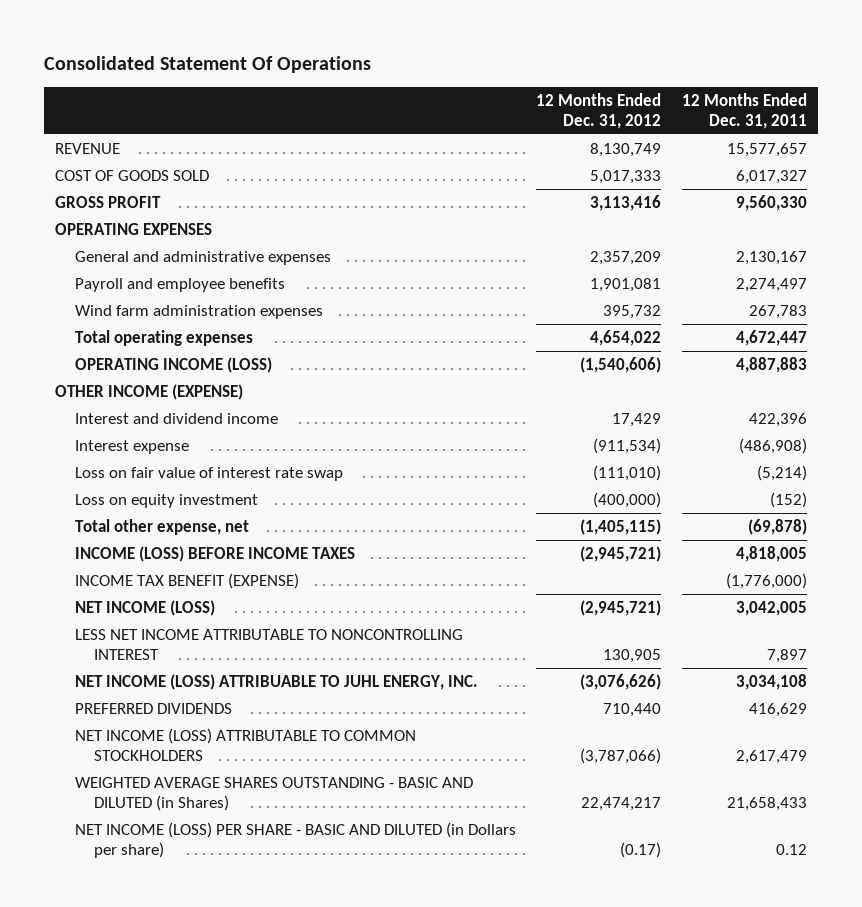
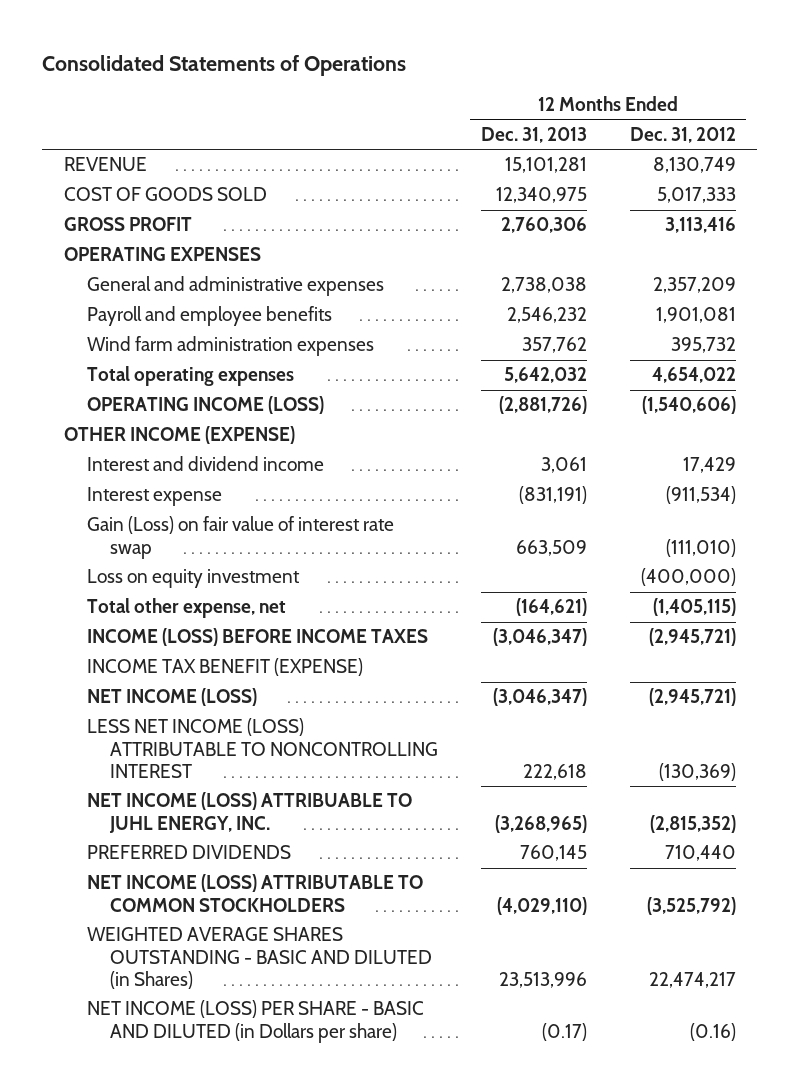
[44,56,372,74] Consolidated Statement Of Operations -> [41,55,406,77] Consolidated Statements of Operations
[682,92,808,129] 12 Months Ended Dec. 31, 2011 -> none
none -> [480,127,587,144] Dec. 31, 2013
[74,466,343,481] Loss on fair value of interest rate swap -> [86,516,394,559] Gain (Loss) on fair value of interest rate swap
[74,628,463,660] LESS NET INCOME ATTRIBUTABLE TO NONCONTROLLING INTEREST -> [86,718,438,779] LESS NET INCOME (LOSS) ATTRIBUTABLE TO NONCONTROLLING INTEREST
[603,648,662,663] 130,905 -> [658,763,736,782] (130,369)
[580,673,662,690] (3,076,626) -> [649,814,736,833] (2,815,352)
[580,747,662,764] (3,787,066) -> [646,896,736,915] (3,525,792)
[620,841,662,858] (0.17) -> [689,1022,736,1041] (0.16)

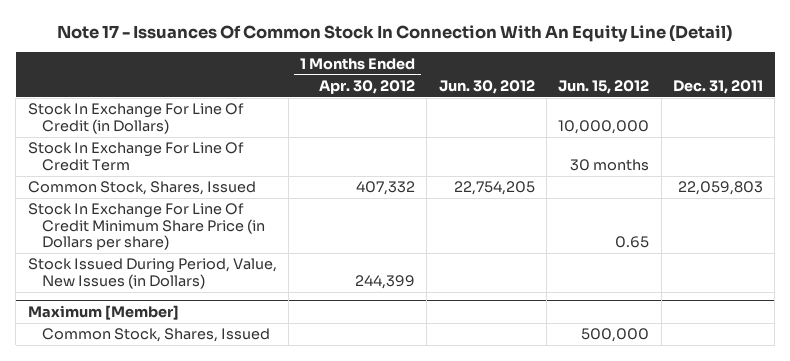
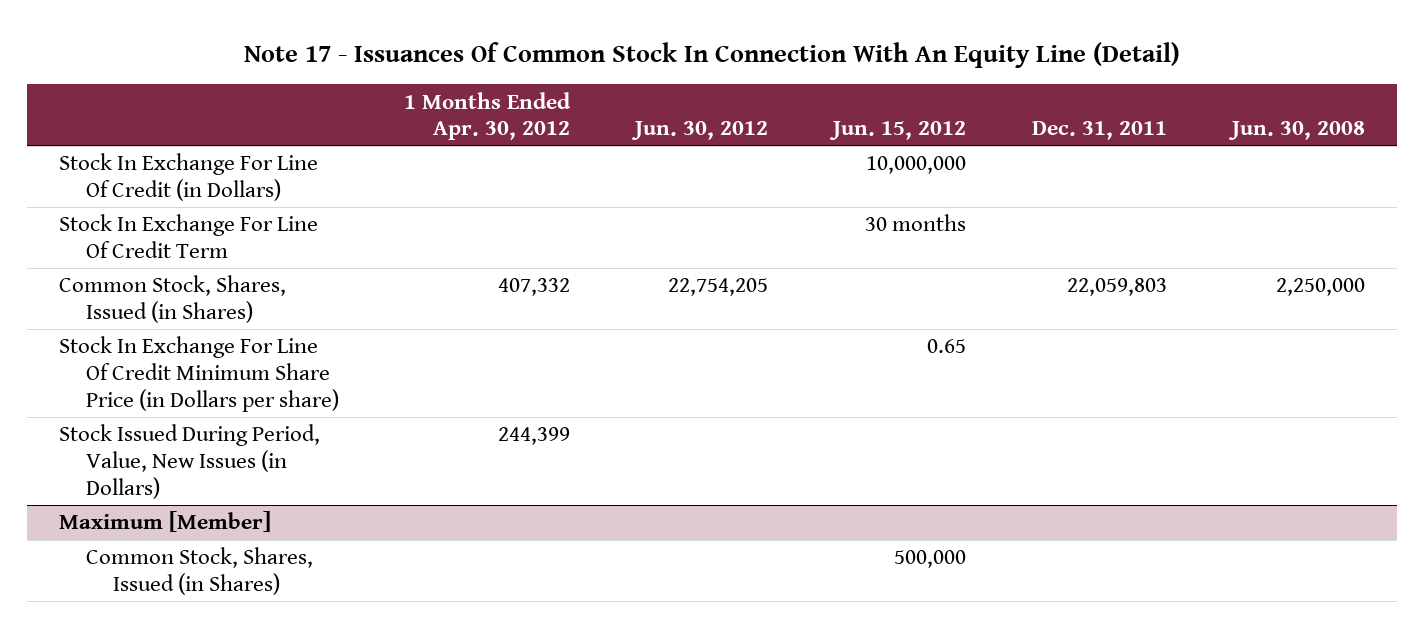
none -> [1227,121,1365,141] Jun. 30, 2008
[27,181,256,196] Common Stock, Shares, Issued -> [59,275,287,323] Common Stock, Shares, Issued (in Shares)
[42,328,271,343] Common Stock, Shares, Issued -> [85,547,313,595] Common Stock, Shares, Issued (in Shares)

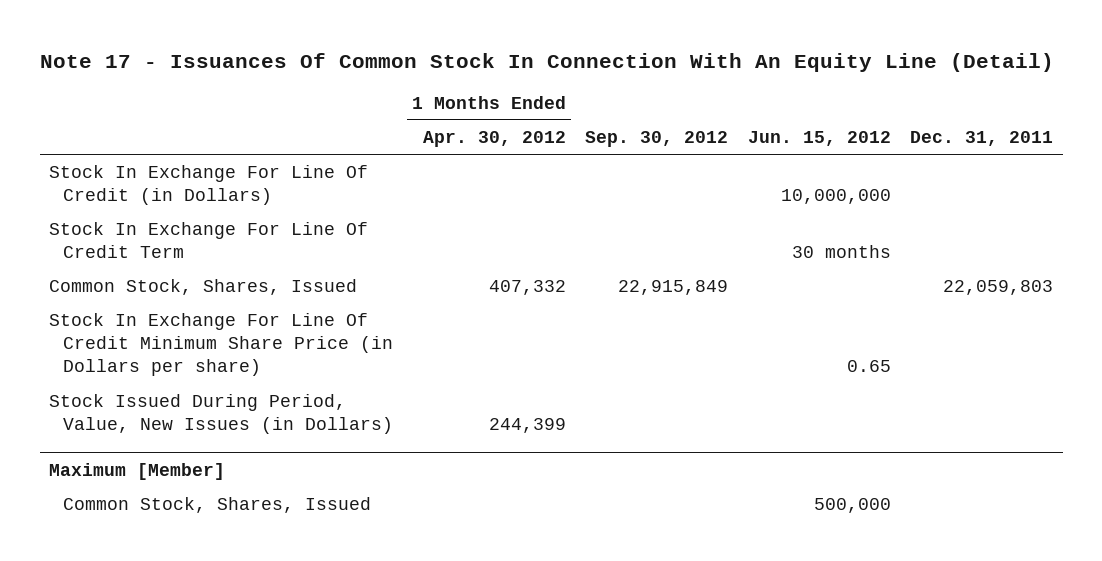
[631,121,769,141] Jun. 30, 2012 -> none
[1227,121,1365,141] Jun. 30, 2008 -> none
none -> [585,131,729,148] Sep. 30, 2012
[59,275,287,323] Common Stock, Shares, Issued (in Shares) -> [49,279,358,296] Common Stock, Shares, Issued
[85,547,313,595] Common Stock, Shares, Issued (in Shares) -> [62,497,371,514] Common Stock, Shares, Issued

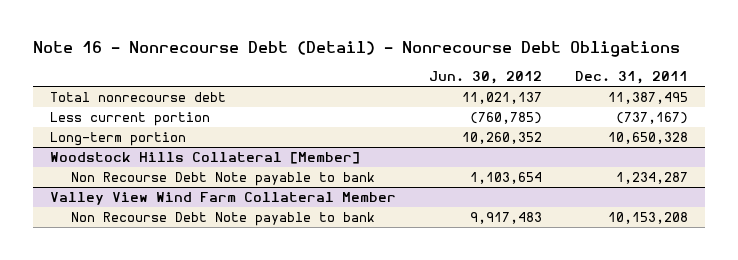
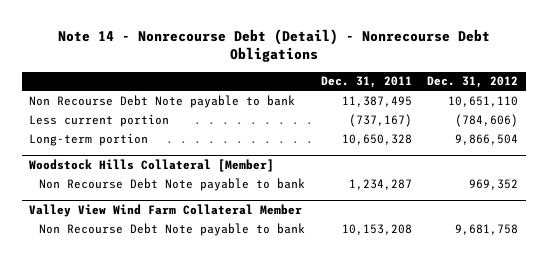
[32,41,680,58] Note 16 - Nonrecourse Debt (Detail) - Nonrecourse Debt Obligations -> [57,28,490,63] Note 14 - Nonrecourse Debt (Detail) - Nonrecourse Debt Obligations
[428,71,542,85] Jun. 30, 2012 -> none
none -> [427,76,519,89] Dec. 31, 2012
[49,91,226,102] Total nonrecourse debt -> [29,94,296,108] Non Recourse Debt Note payable to bank

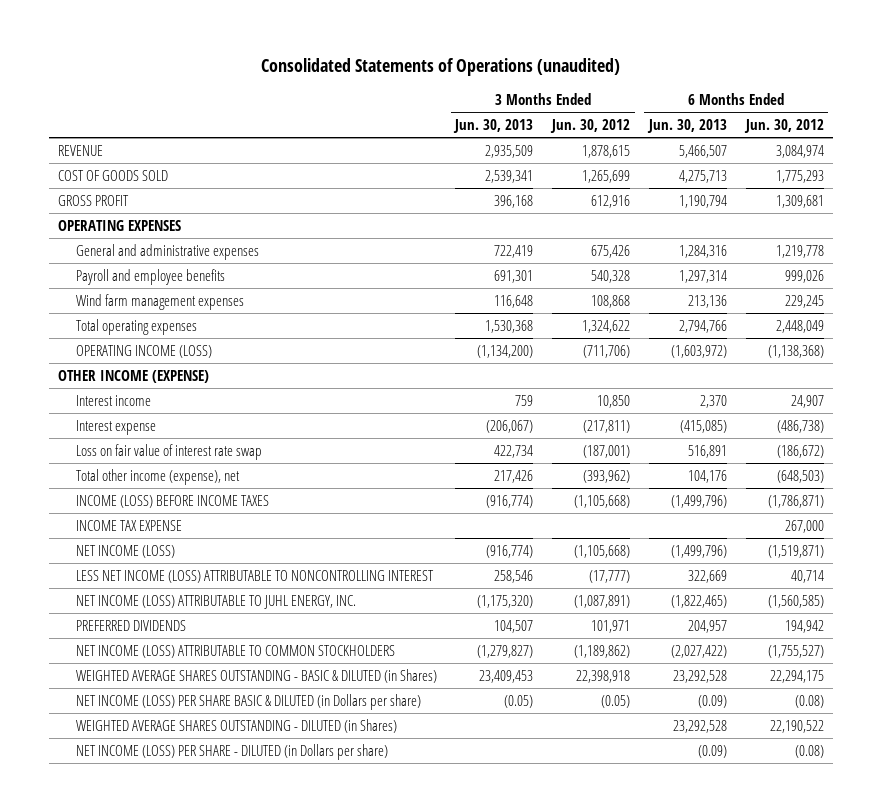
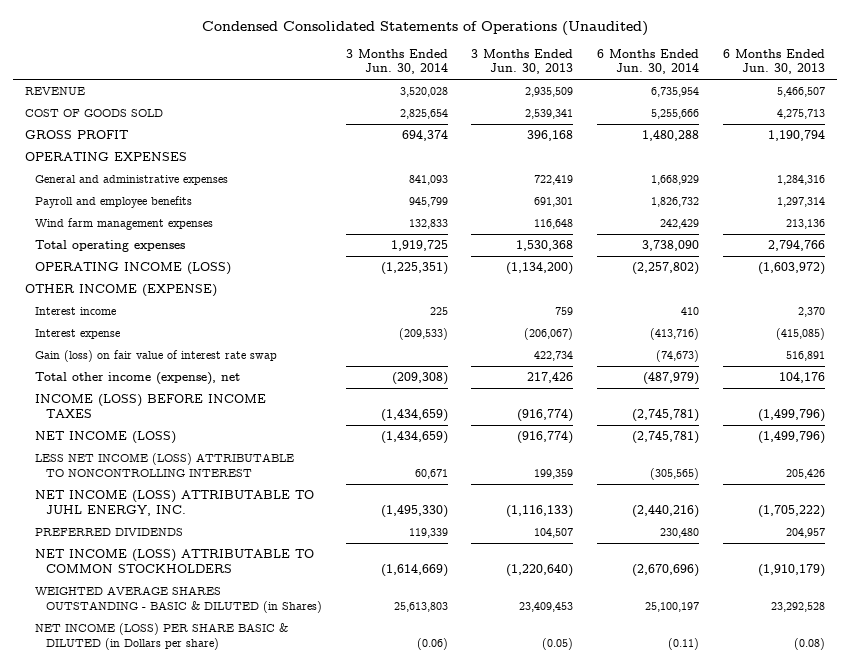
[261,58,621,77] Consolidated Statements of Operations (unaudited) -> [201,20,648,36] Condensed Consolidated Statements of Operations (Unaudited)
[550,119,631,134] Jun. 30, 2012 -> none
[743,119,824,134] Jun. 30, 2012 -> none
none -> [345,48,448,75] 3 Months Ended Jun. 30, 2014
none -> [597,48,700,75] 6 Months Ended Jun. 30, 2014
[75,443,262,460] Loss on fair value of interest rate swap -> [35,350,278,363] Gain (loss) on fair value of interest rate swap
[75,519,182,531] INCOME TAX EXPENSE -> none
[494,569,534,583] 258,546 -> [534,468,574,479] 199,359
[687,569,727,583] 322,669 -> [785,468,825,479] 205,426
[477,594,534,608] (1,175,320) -> [506,504,574,518] (1,116,133)
[670,594,727,608] (1,822,465) -> [757,504,825,518] (1,705,222)
[477,644,534,658] (1,279,827) -> [506,563,574,577] (1,220,640)
[670,644,727,658] (2,027,422) -> [757,563,825,577] (1,910,179)
[75,718,397,733] WEIGHTED AVERAGE SHARES OUTSTANDING - DILUTED (in Shares) -> none
[75,743,388,760] NET INCOME (LOSS) PER SHARE - DILUTED (in Dollars per share) -> none
[697,694,727,708] (0.09) -> [793,637,825,650] (0.08)

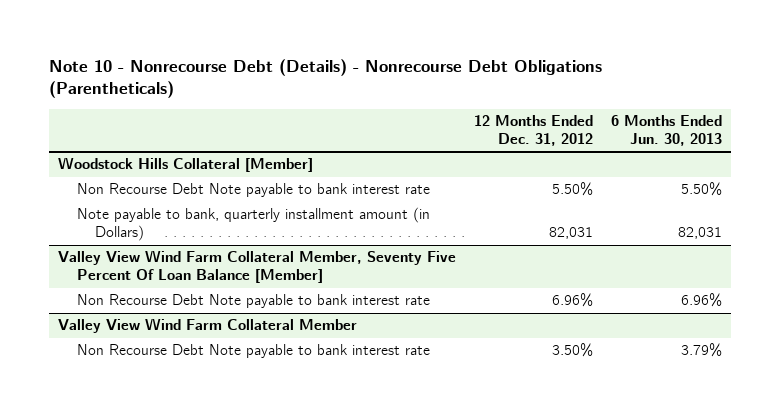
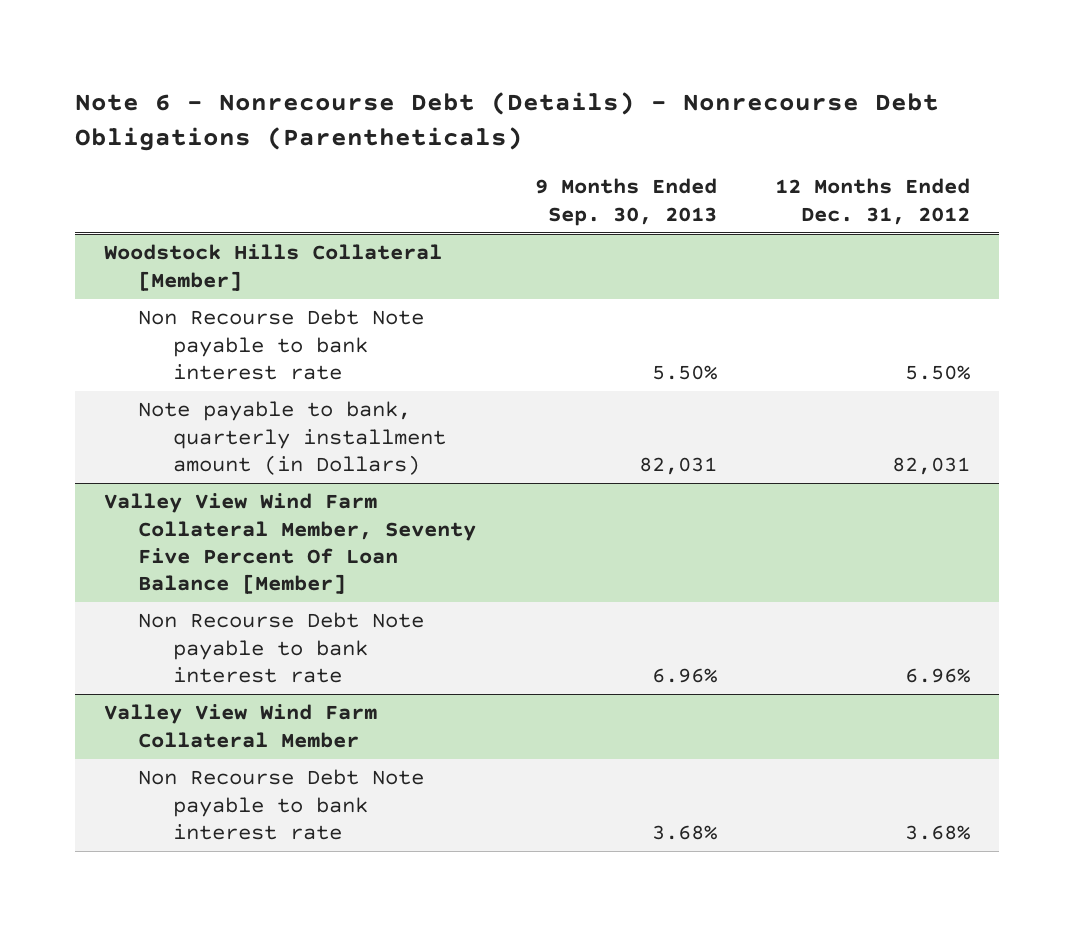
[49,58,603,99] Note 10 - Nonrecourse Debt (Details) - Nonrecourse Debt Obligations (Parentheticals) -> [74,92,939,152] Note 6 - Nonrecourse Debt (Details) - Nonrecourse Debt Obligations (Parentheticals)
[610,115,722,147] 6 Months Ended Jun. 30, 2013 -> none
none -> [534,178,717,226] 9 Months Ended Sep. 30, 2013
[552,343,594,358] 3.50% -> [905,825,971,841] 3.68%

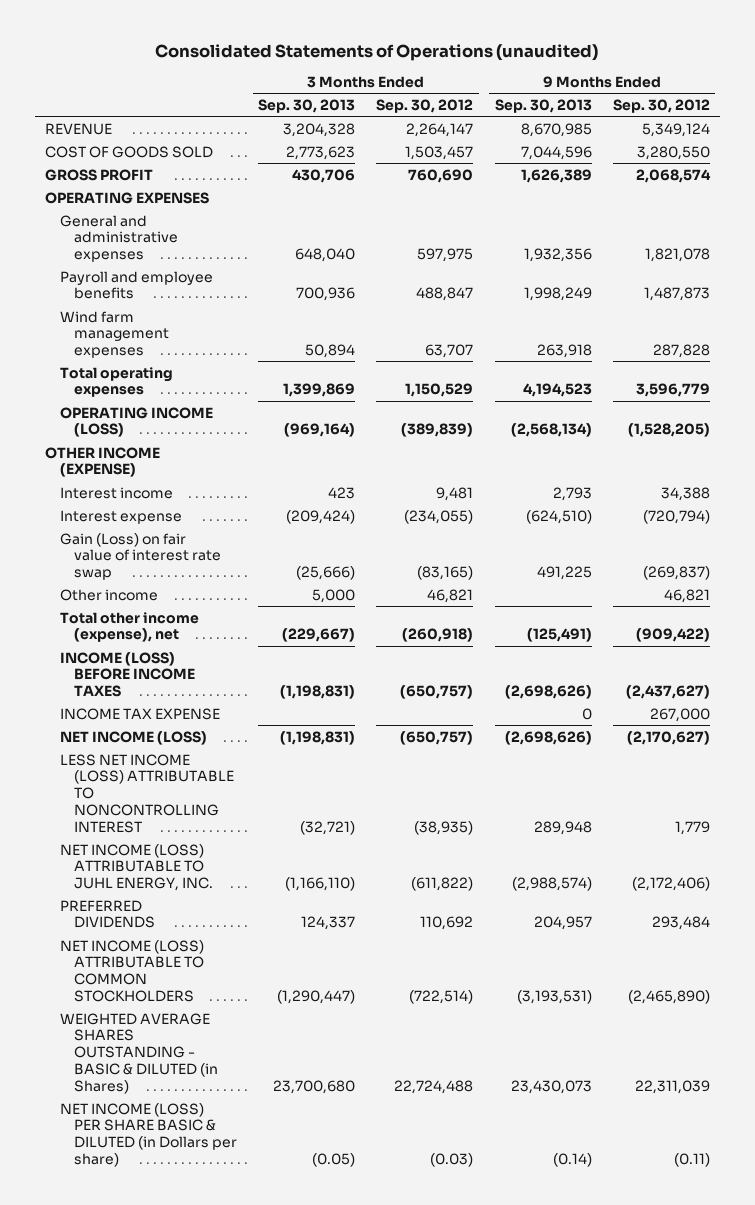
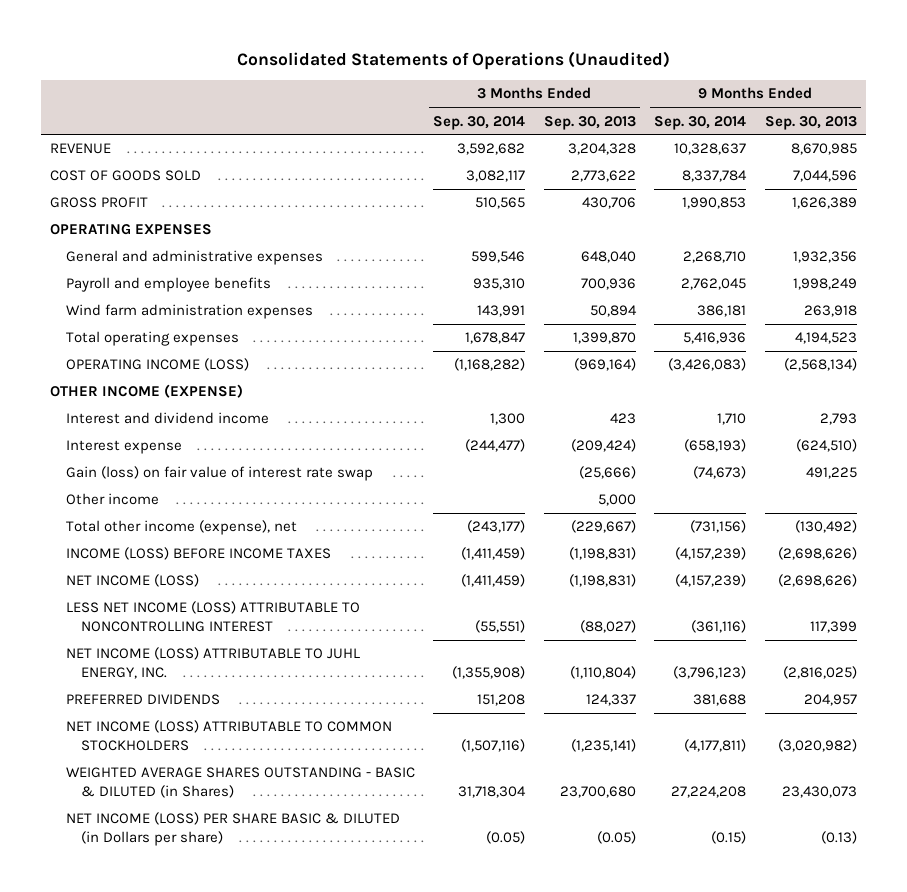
[155,43,599,61] Consolidated Statements of Operations (unaudited) -> [236,50,670,70] Consolidated Statements of Operations (Unaudited)
[376,99,474,114] Sep. 30, 2012 -> none
[612,99,710,114] Sep. 30, 2012 -> none
none -> [433,115,526,130] Sep. 30, 2014
none -> [654,115,747,130] Sep. 30, 2014
[286,145,356,160] 2,773,623 -> [570,170,636,183] 2,773,622
[59,310,170,359] Wind farm management expenses -> [65,304,313,320] Wind farm administration expenses
[283,383,356,398] 1,399,869 -> [572,332,636,345] 1,399,870
[59,486,173,499] Interest income -> [65,412,269,425] Interest and dividend income
[59,532,222,581] Gain (Loss) on fair value of interest rate swap -> [65,466,373,482] Gain (loss) on fair value of interest rate swap
[526,628,592,643] (125,491) -> [794,520,857,534] (130,492)
[59,707,220,720] INCOME TAX EXPENSE -> none
[300,820,356,835] (32,721) -> [579,619,636,633] (88,027)
[533,820,592,835] 289,948 -> [809,620,857,633] 117,399
[285,877,356,892] (1,166,110) -> [569,665,636,679] (1,110,804)
[511,877,592,892] (2,988,574) -> [782,665,857,679] (2,816,025)
[277,989,356,1004] (1,290,447) -> [570,738,636,752] (1,235,141)
[516,989,592,1004] (3,193,531) -> [777,738,857,752] (3,020,982)
[552,1152,592,1167] (0.14) -> [820,830,857,844] (0.13)

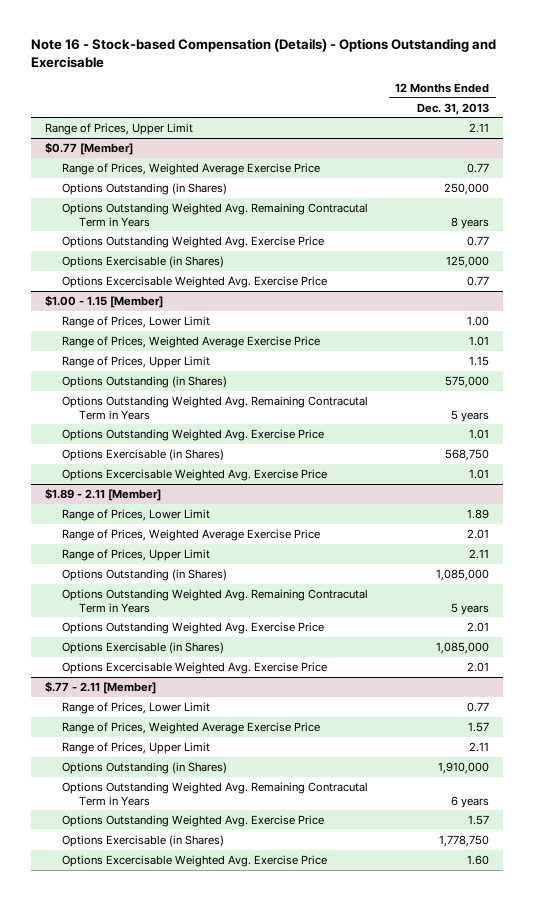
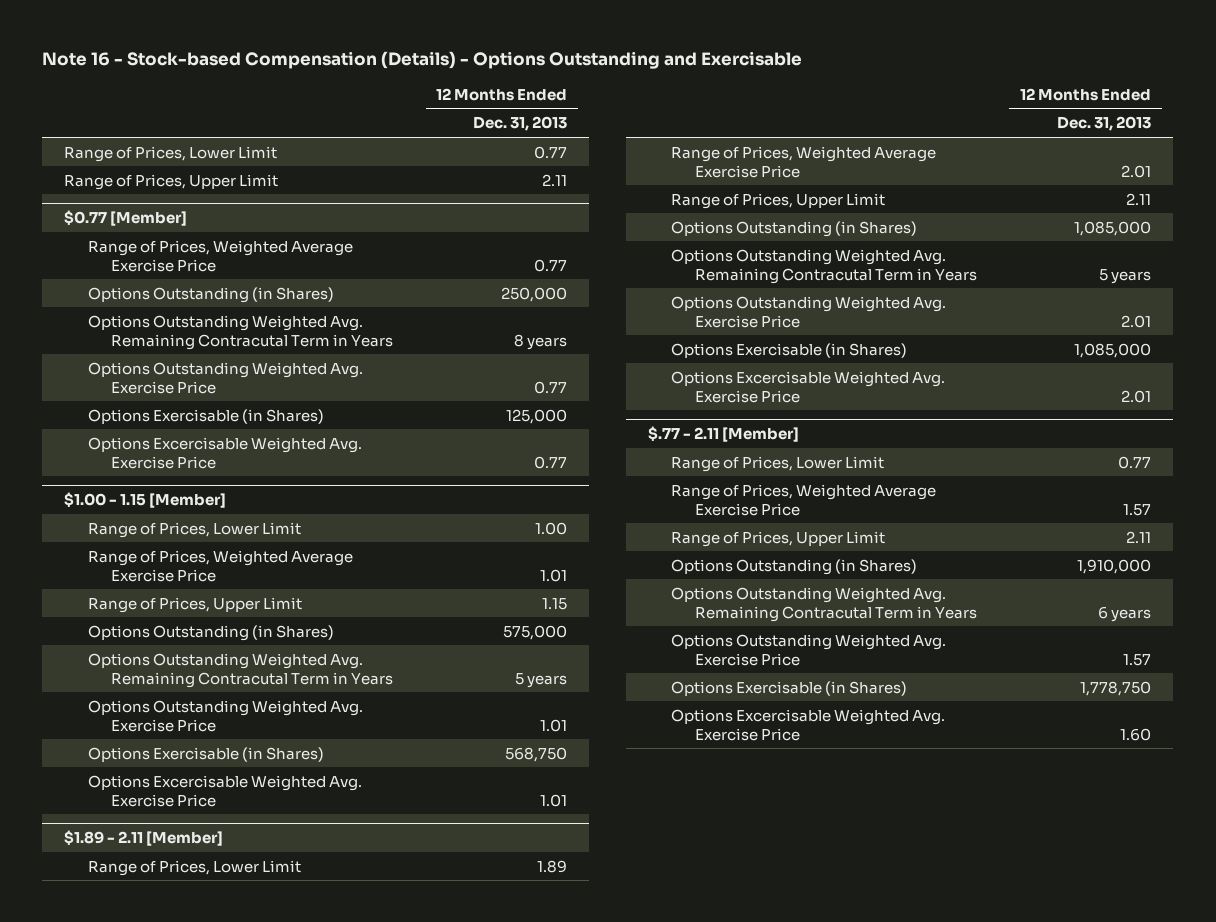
none -> [64,145,278,162] Range of Prices, Lower Limit

